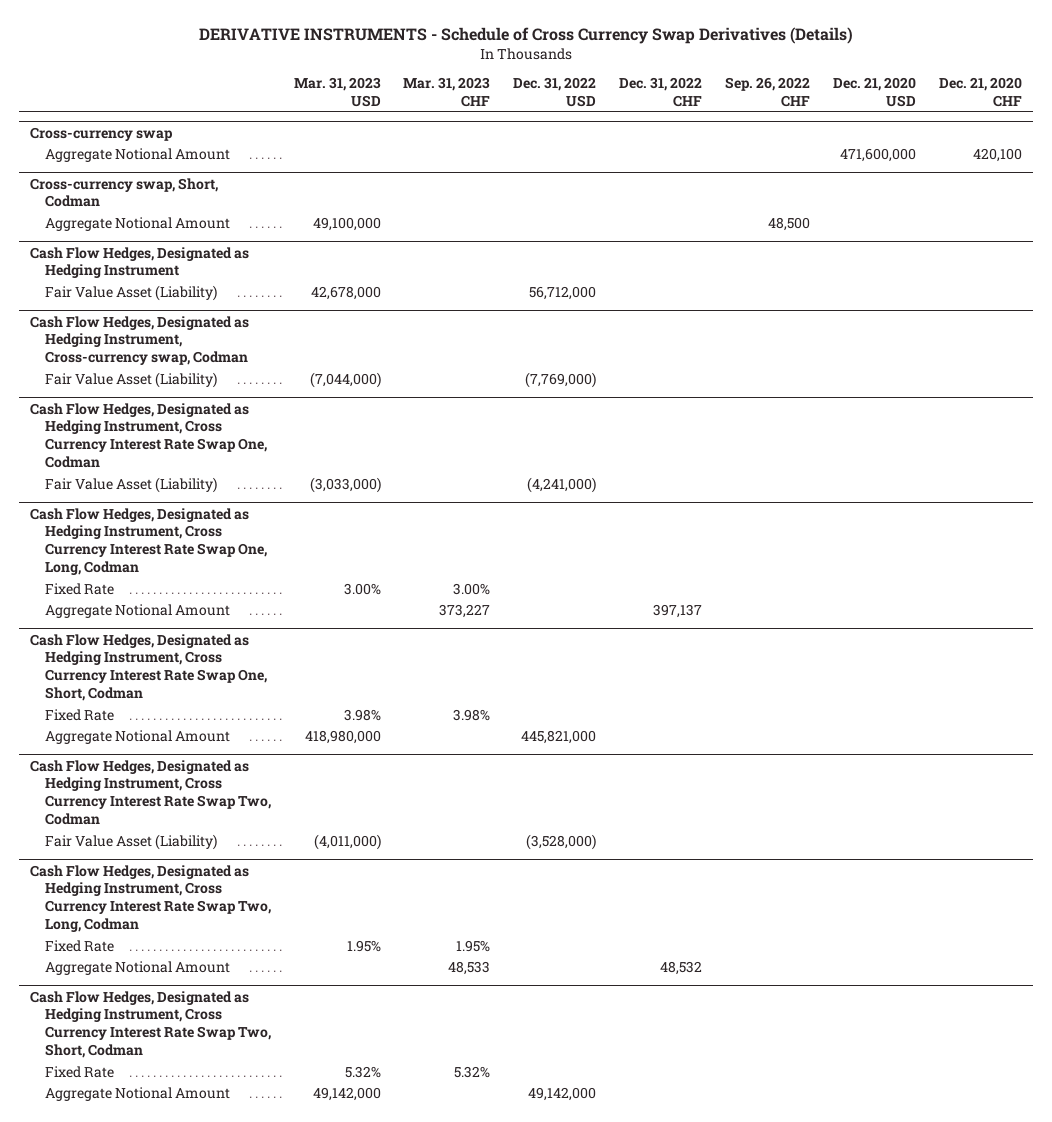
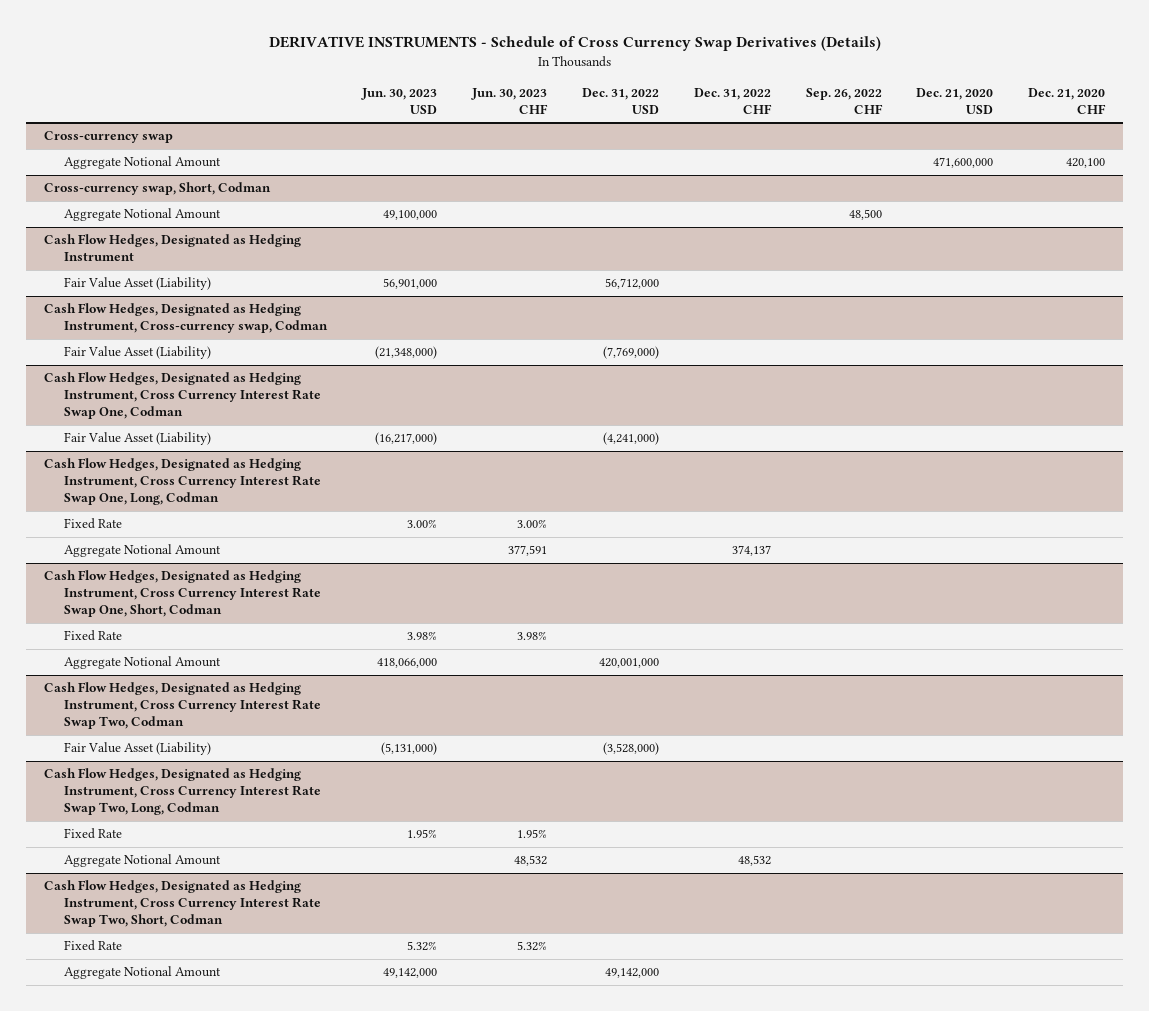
[293,77,381,108] Mar. 31, 2023 USD -> none
[403,77,491,108] Mar. 31, 2023 CHF -> none
none -> [361,87,438,114] Jun. 30, 2023 USD
none -> [471,87,549,114] Jun. 30, 2023 CHF
[653,603,703,618] 397,137 -> [731,545,771,557] 374,137
[521,729,597,744] 445,821,000 -> [598,658,659,669] 420,001,000

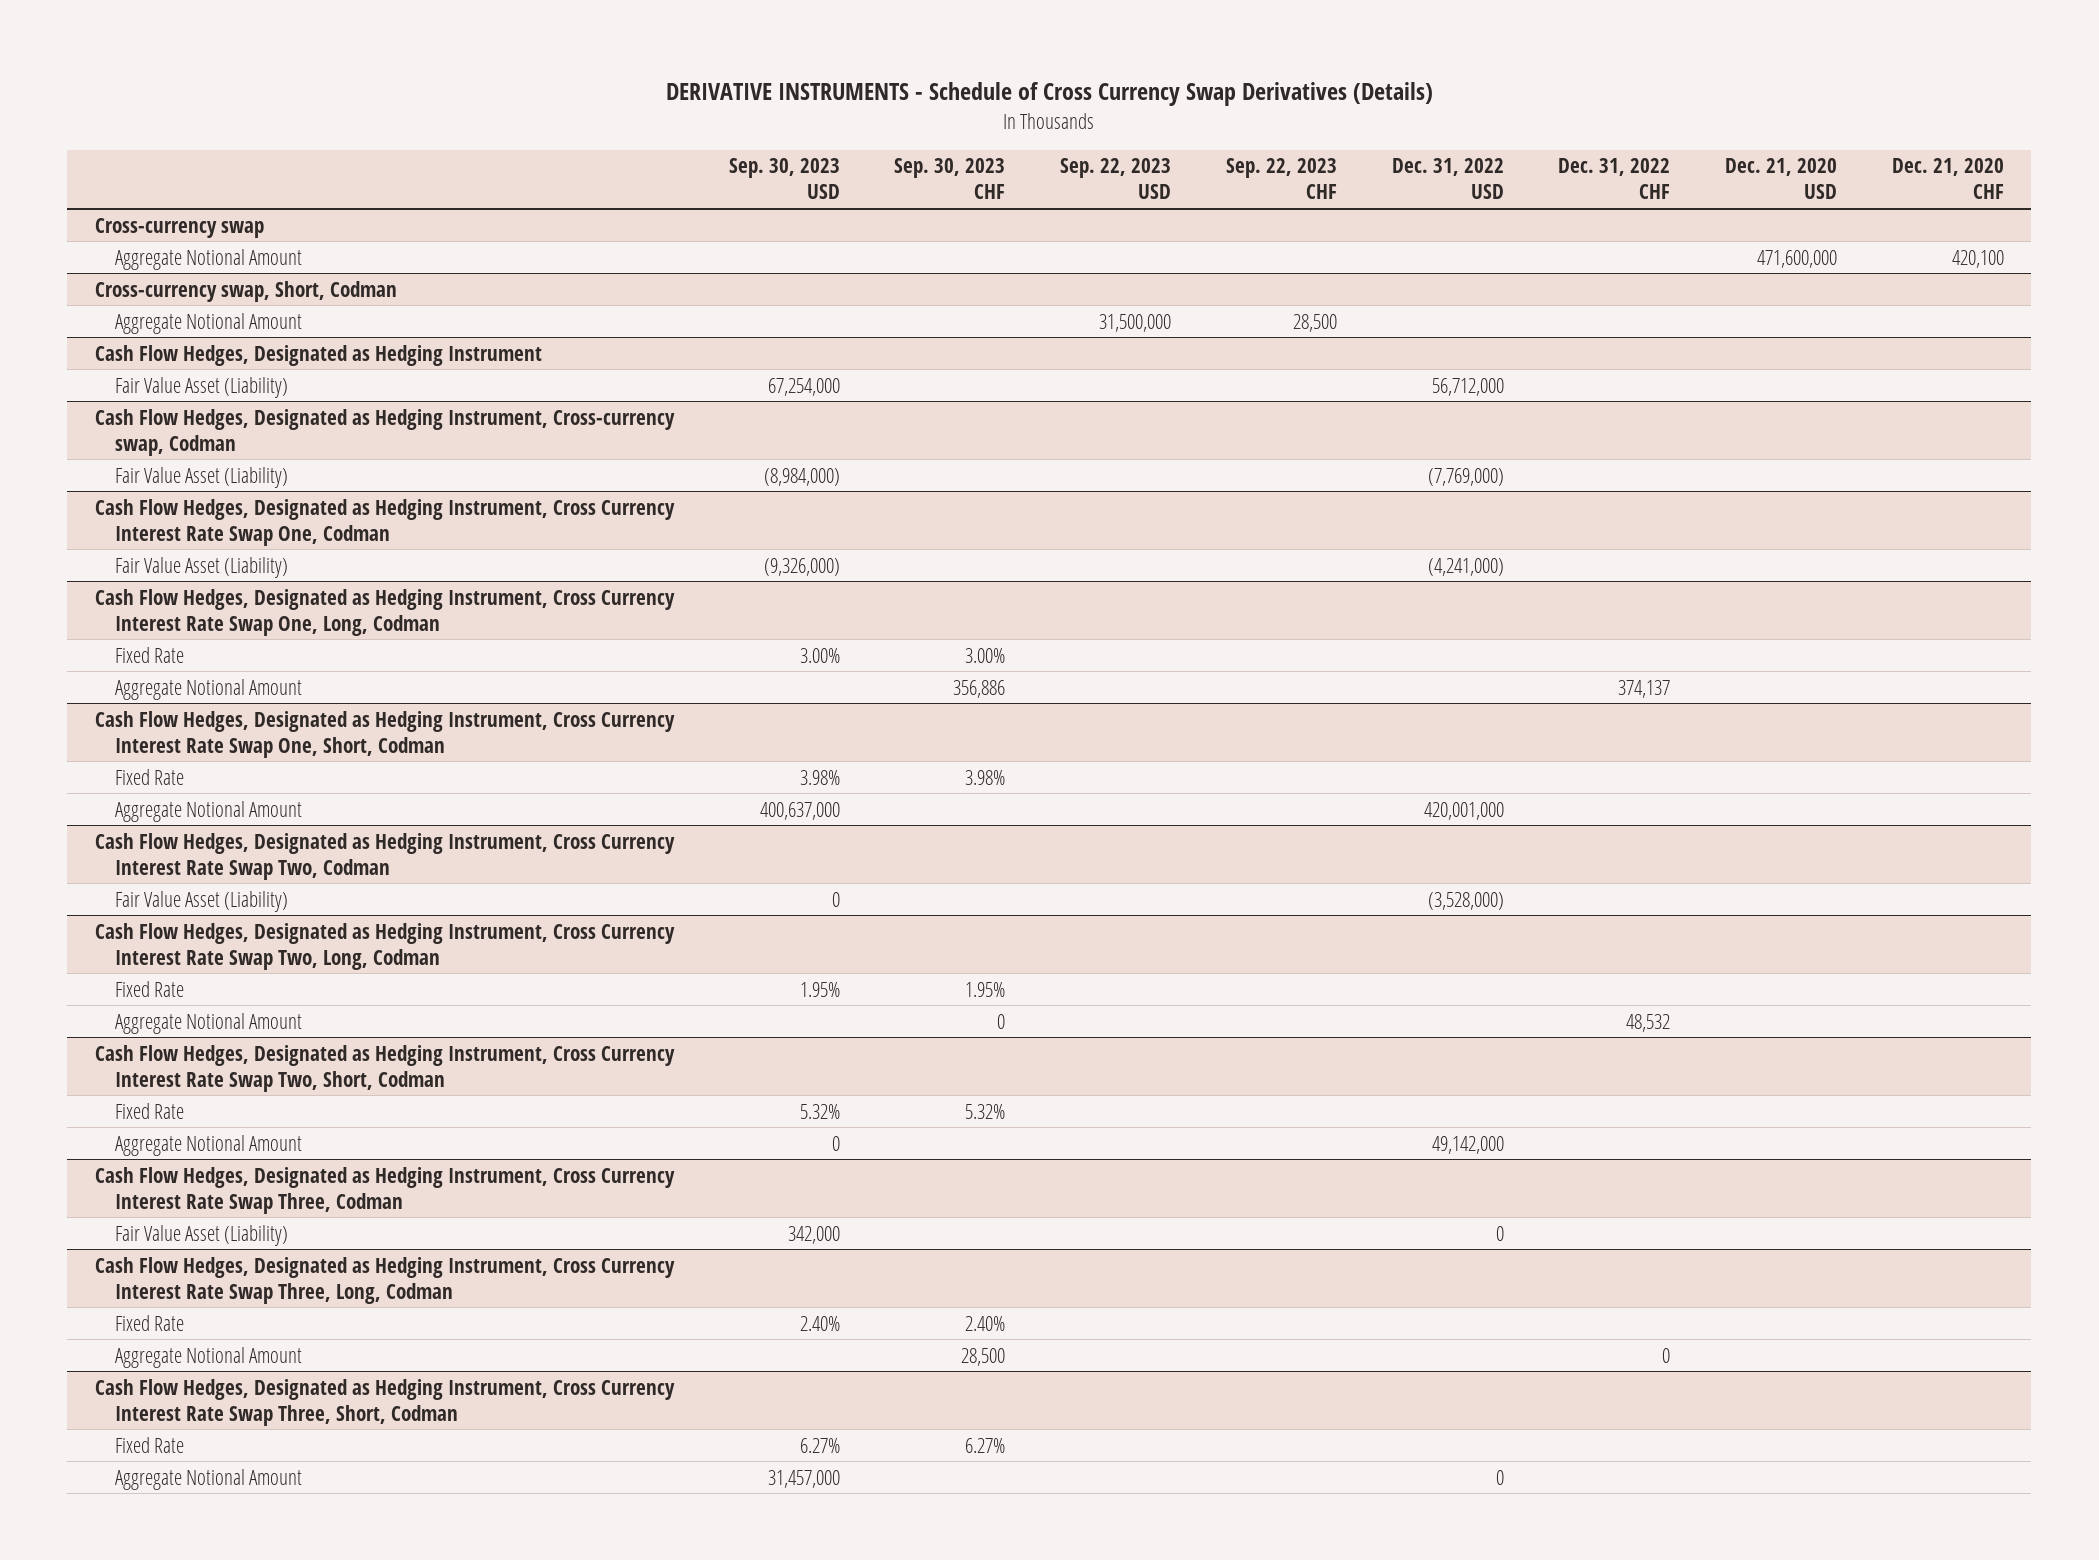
[361,87,438,114] Jun. 30, 2023 USD -> none
[471,87,549,114] Jun. 30, 2023 CHF -> none
[805,87,883,114] Sep. 26, 2022 CHF -> none
none -> [728,158,840,200] Sep. 30, 2023 USD
none -> [894,158,1006,200] Sep. 30, 2023 CHF
none -> [1060,158,1172,200] Sep. 22, 2023 USD
none -> [1225,158,1337,200] Sep. 22, 2023 CHF
none -> [94,1166,675,1214] Cash Flow Hedges, Designated as Hedging Instrument, Cross Currency Interest Rate Swap Three, Codman
none -> [114,1224,288,1246] Fair Value Asset (Liability)
none -> [94,1256,675,1304] Cash Flow Hedges, Designated as Hedging Instrument, Cross Currency Interest Rate Swap Three, Long, Codman
none -> [114,1314,184,1331] Fixed Rate
none -> [114,1346,302,1368] Aggregate Notional Amount
none -> [94,1378,675,1426] Cash Flow Hedges, Designated as Hedging Instrument, Cross Currency Interest Rate Swap Three, Short, Codman
none -> [114,1436,184,1453] Fixed Rate
none -> [114,1468,302,1490] Aggregate Notional Amount

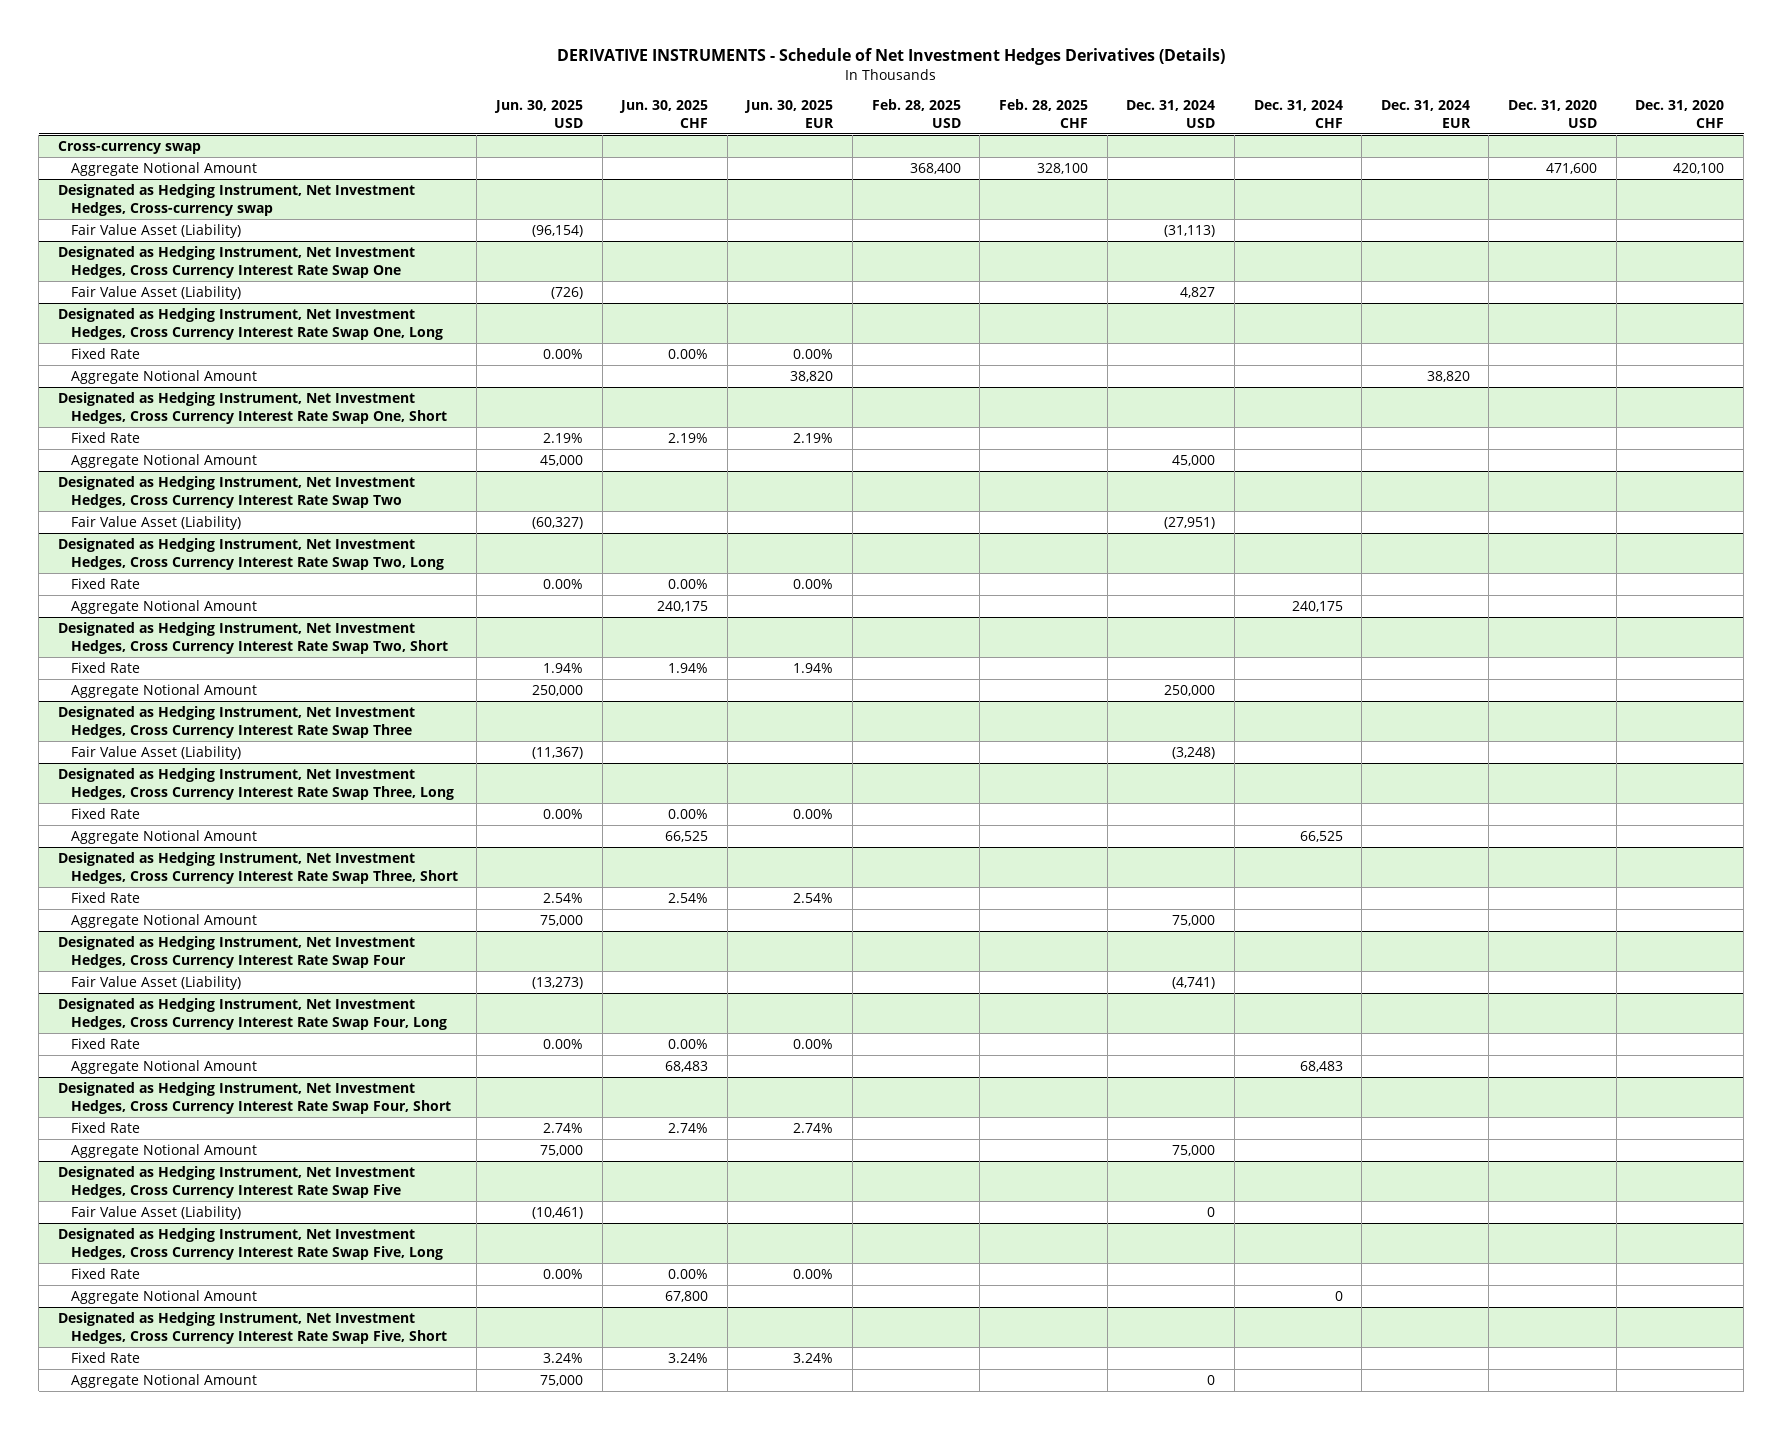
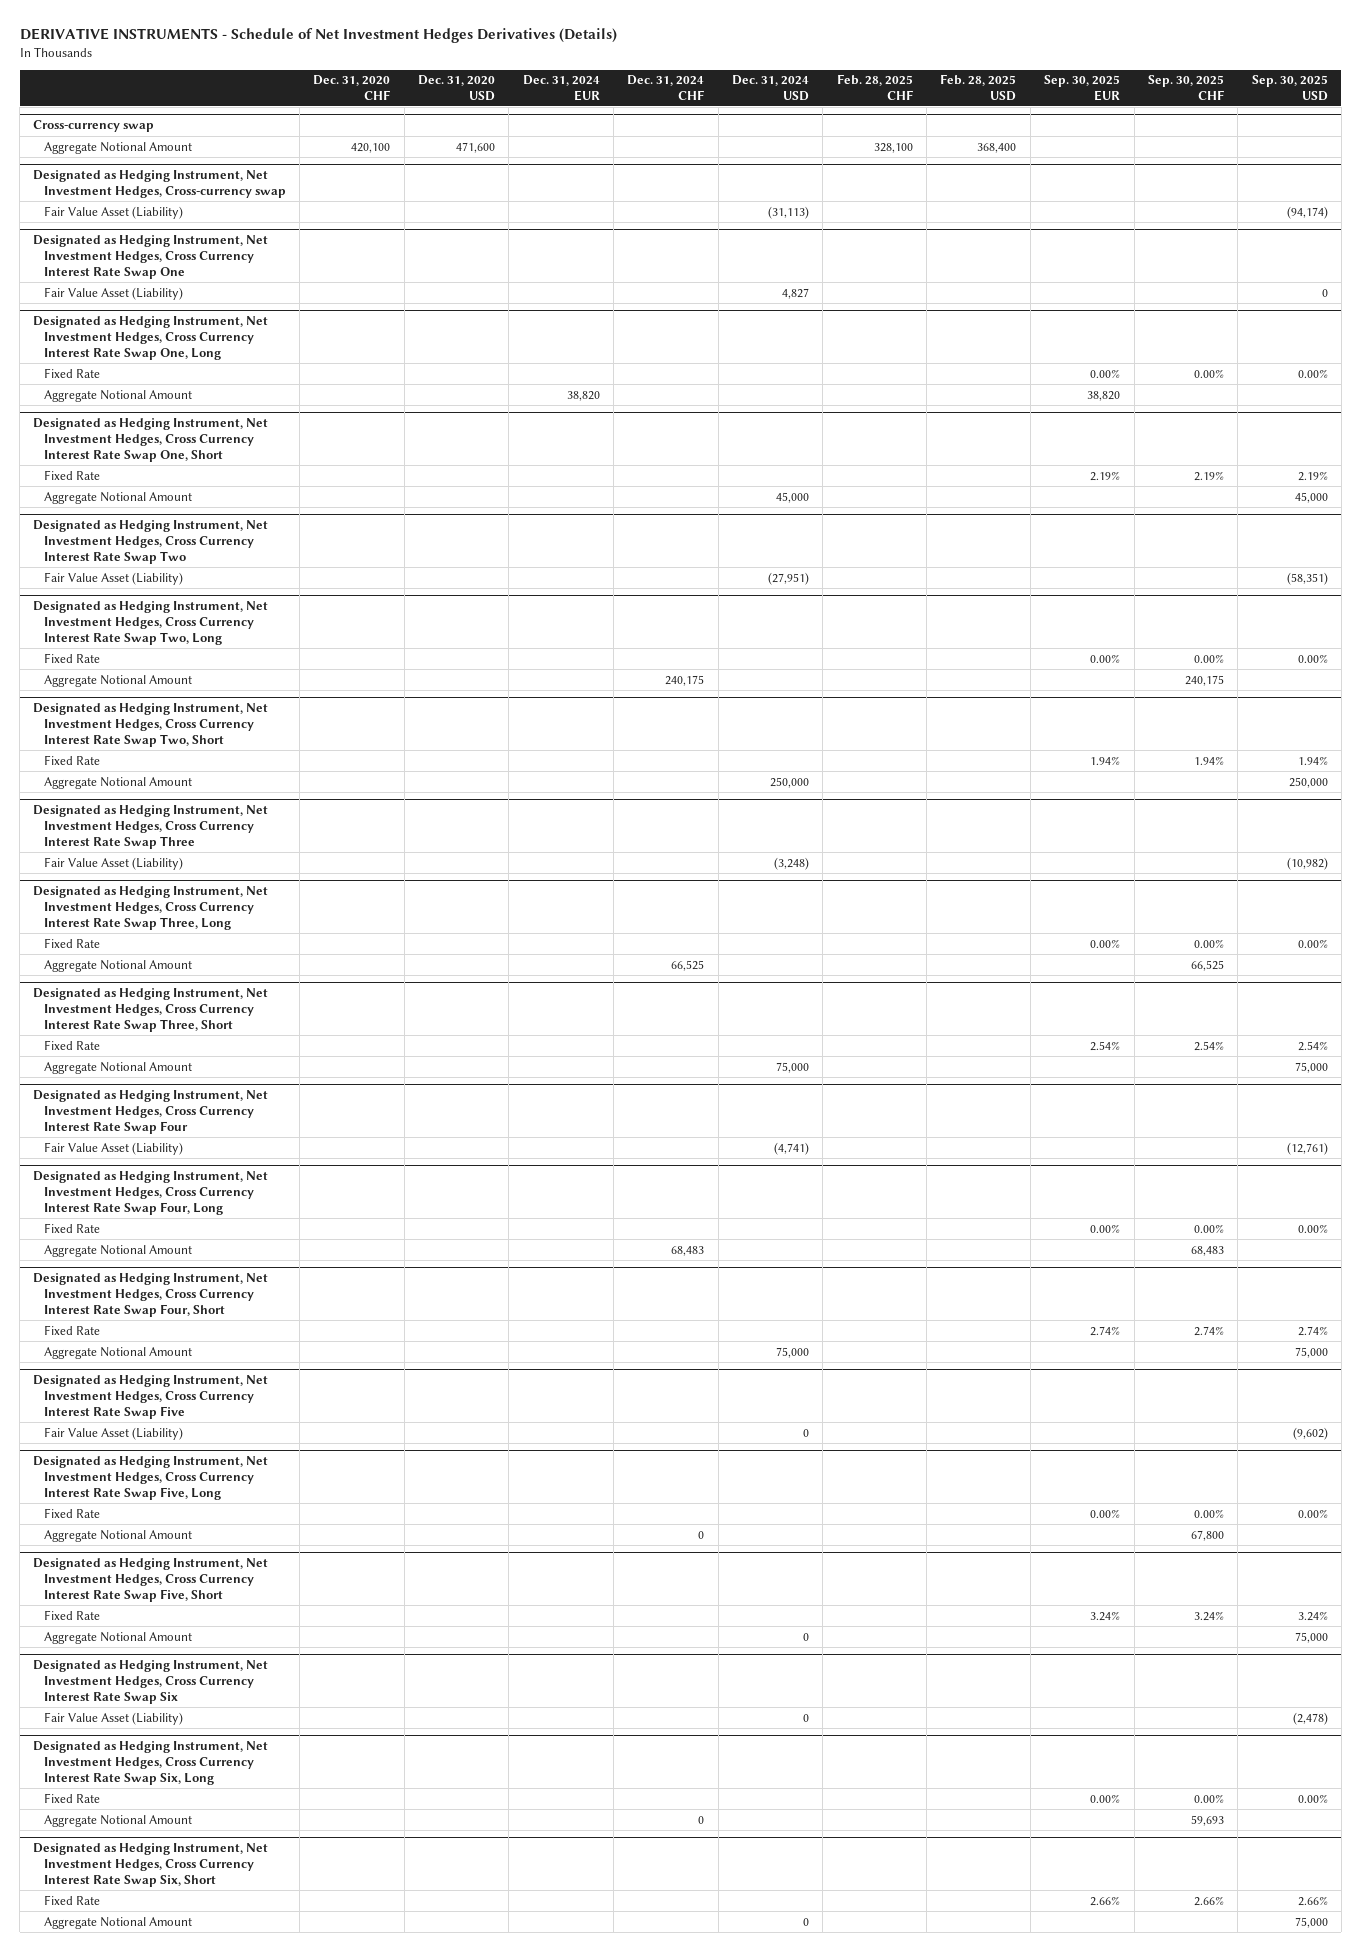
[493,99,583,128] Jun. 30, 2025 USD -> none
[619,99,709,128] Jun. 30, 2025 CHF -> none
[744,99,835,128] Jun. 30, 2025 EUR -> none
none -> [1044,75,1121,101] Sep. 30, 2025 EUR
none -> [1147,75,1224,100] Sep. 30, 2025 CHF
none -> [1251,75,1328,101] Sep. 30, 2025 USD
none -> [33,1660,269,1704] Designated as Hedging Instrument, Net Investment Hedges, Cross Currency Interest Rate Swap Six
none -> [43,1711,183,1725] Fair Value Asset (Liability)
none -> [33,1741,269,1785] Designated as Hedging Instrument, Net Investment Hedges, Cross Currency Interest Rate Swap Six, Long
none -> [43,1792,100,1803] Fixed Rate
none -> [43,1814,192,1827] Aggregate Notional Amount
none -> [33,1843,269,1887] Designated as Hedging Instrument, Net Investment Hedges, Cross Currency Interest Rate Swap Six, Short
none -> [43,1894,100,1905] Fixed Rate
none -> [43,1916,192,1929] Aggregate Notional Amount

